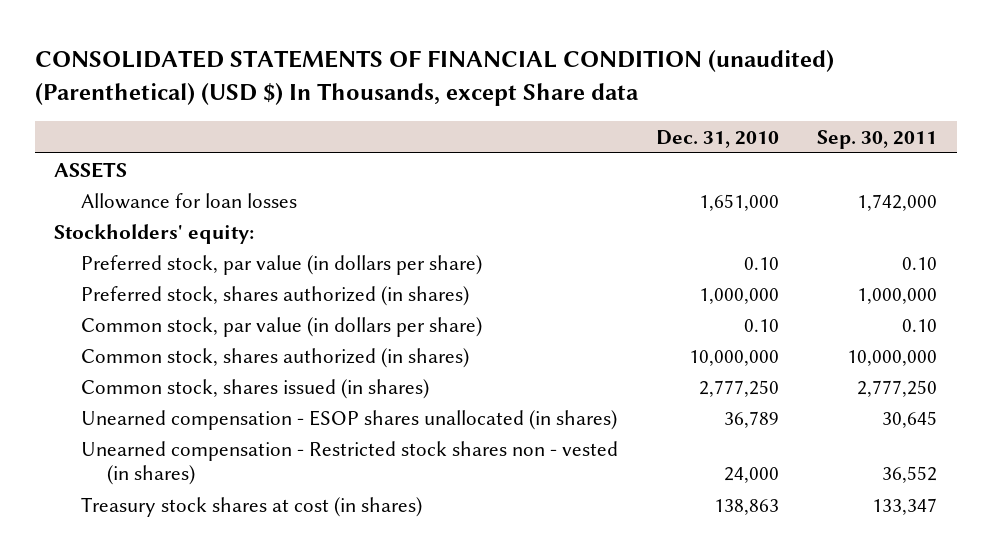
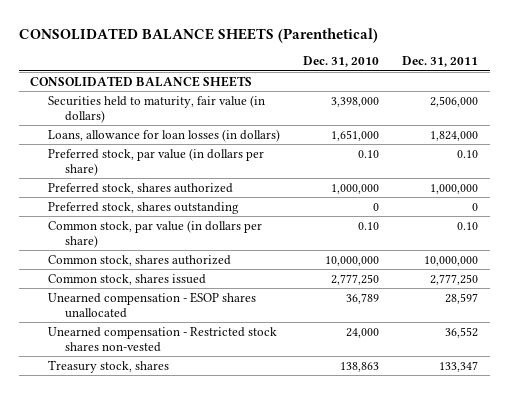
[34,50,834,107] CONSOLIDATED STATEMENTS OF FINANCIAL CONDITION (unaudited) (Parenthetical) (USD $) In Thousands, except Share data -> [18,27,378,43] CONSOLIDATED BALANCE SHEETS (Parenthetical)
[817,129,938,149] Sep. 30, 2011 -> none
none -> [402,56,479,68] Dec. 31, 2011
[53,161,127,178] ASSETS -> none
[53,223,254,244] Stockholders' equity: -> none
none -> [30,75,253,87] CONSOLIDATED BALANCE SHEETS
none -> [47,94,265,123] Securities held to maturity, fair value (in dollars)
[80,192,297,209] Allowance for loan losses -> [47,128,280,142] Loans, allowance for loan losses (in dollars)
[80,285,469,306] Preferred stock, shares authorized (in shares) -> [47,182,233,194] Preferred stock, shares authorized
none -> [47,201,239,214] Preferred stock, shares outstanding
[80,347,469,368] Common stock, shares authorized (in shares) -> [47,254,231,266] Common stock, shares authorized
[80,378,429,399] Common stock, shares issued (in shares) -> [47,273,206,285] Common stock, shares issued
[80,409,617,430] Unearned compensation - ESOP shares unallocated (in shares) -> [47,291,256,318] Unearned compensation - ESOP shares unallocated
[80,440,618,486] Unearned compensation - Restricted stock shares non - vested (in shares) -> [47,326,277,352] Unearned compensation - Restricted stock shares non-vested
[80,496,422,517] Treasury stock shares at cost (in shares) -> [47,359,169,373] Treasury stock, shares

